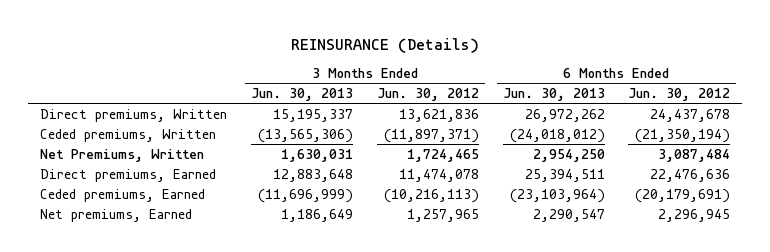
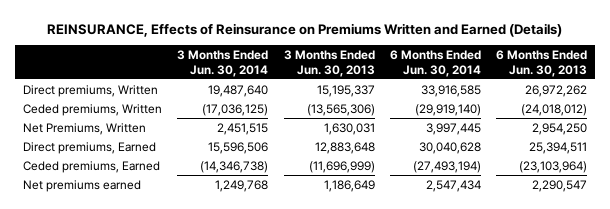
[291,37,480,53] REINSURANCE (Details) -> [47,22,563,37] REINSURANCE, Effects of Reinsurance on Premiums Written and Earned (Details)
[376,88,479,102] Jun. 30, 2012 -> none
[628,88,731,102] Jun. 30, 2012 -> none
none -> [177,50,269,77] 3 Months Ended Jun. 30, 2014
none -> [389,50,481,77] 6 Months Ended Jun. 30, 2014
[40,208,193,222] Net premiums, Earned -> [22,179,141,192] Net premiums earned

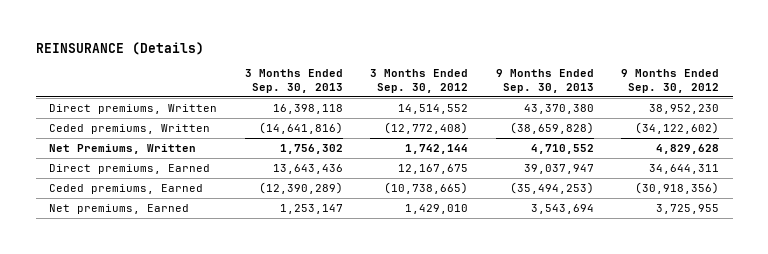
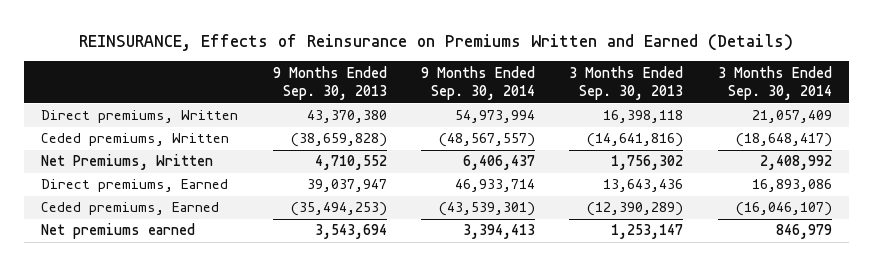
[35,41,204,55] REINSURANCE (Details) -> [79,33,794,51] REINSURANCE, Effects of Reinsurance on Premiums Written and Earned (Details)
[370,69,469,94] 3 Months Ended Sep. 30, 2012 -> none
[621,69,720,94] 9 Months Ended Sep. 30, 2012 -> none
none -> [420,65,535,101] 9 Months Ended Sep. 30, 2014
none -> [717,65,832,101] 3 Months Ended Sep. 30, 2014
[49,203,190,214] Net premiums, Earned -> [41,223,196,240] Net premiums earned

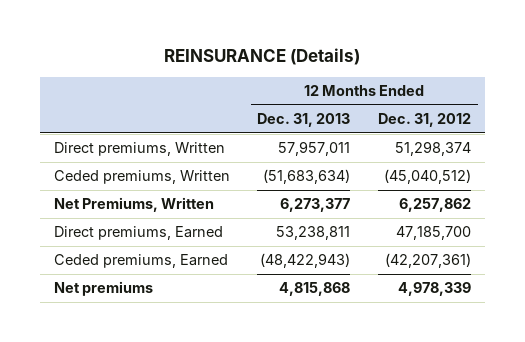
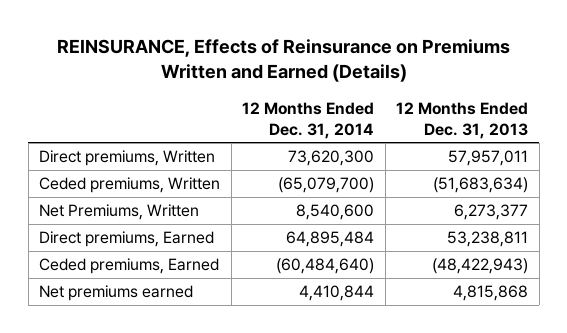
[164,48,361,66] REINSURANCE (Details) -> [56,39,510,83] REINSURANCE, Effects of Reinsurance on Premiums Written and Earned (Details)
[378,113,472,128] Dec. 31, 2012 -> none
none -> [242,101,375,139] 12 Months Ended Dec. 31, 2014
[53,281,153,297] Net premiums -> [39,285,194,302] Net premiums earned

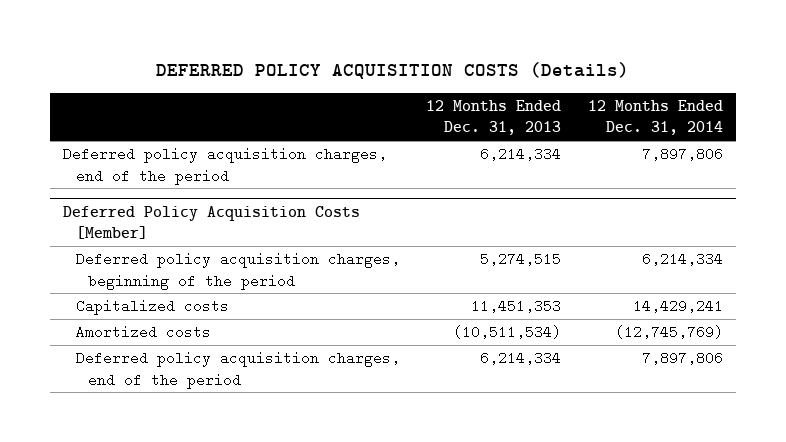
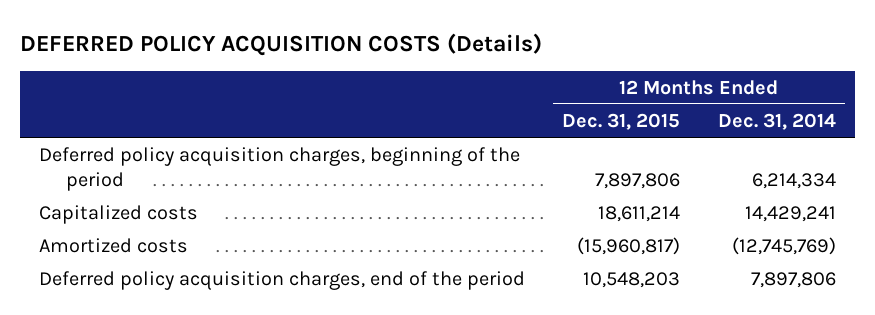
[426,99,562,136] 12 Months Ended Dec. 31, 2013 -> none
none -> [562,112,681,130] Dec. 31, 2015
[63,147,388,185] Deferred policy acquisition charges, end of the period -> none
[63,205,361,240] Deferred Policy Acquisition Costs [Member] -> none

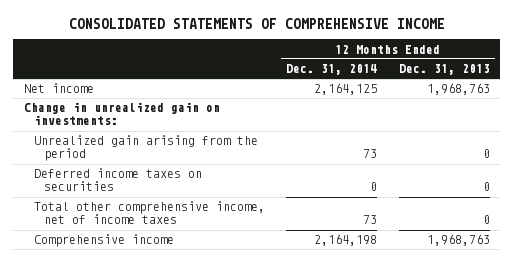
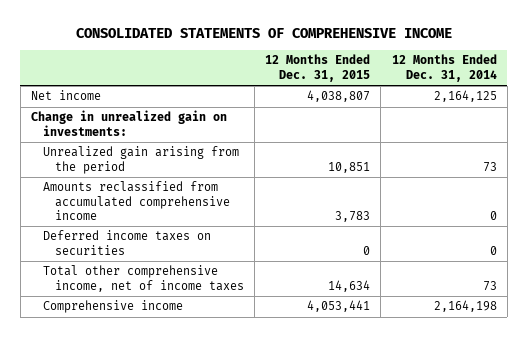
[398,64,490,76] Dec. 31, 2013 -> none
none -> [265,54,371,82] 12 Months Ended Dec. 31, 2015
none -> [42,181,230,221] Amounts reclassified from accumulated comprehensive income

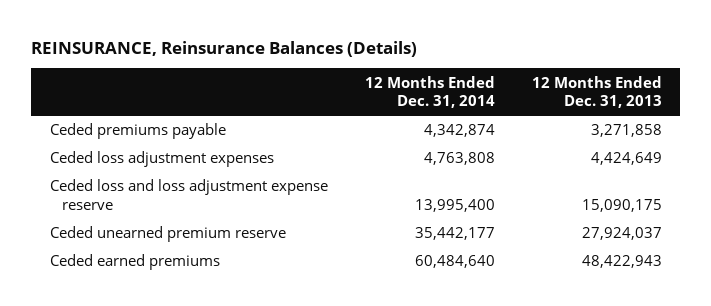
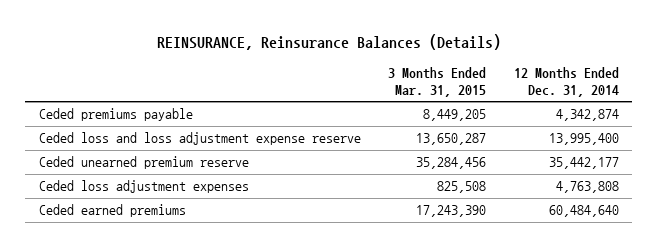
[531,75,662,109] 12 Months Ended Dec. 31, 2013 -> none
none -> [388,66,487,98] 3 Months Ended Mar. 31, 2015
[49,151,274,168] Ceded loss adjustment expenses -> [38,180,249,194] Ceded loss adjustment expenses

